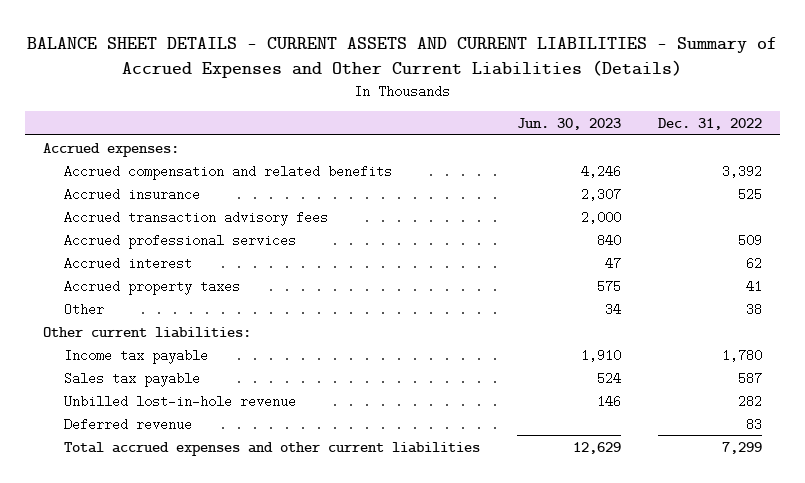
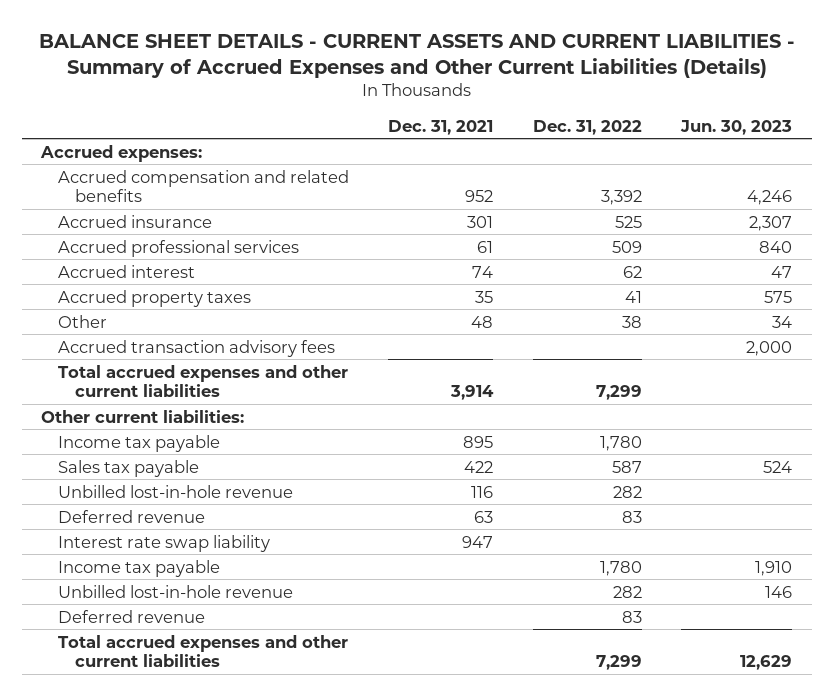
none -> [388,119,494,135] Dec. 31, 2021
[64,210,329,226] Accrued transaction advisory fees -> [58,339,336,357] Accrued transaction advisory fees
none -> [58,364,349,398] Total accrued expenses and other current liabilities
none -> [58,434,221,452] Income tax payable
none -> [58,484,294,498] Unbilled lost-in-hole revenue
none -> [58,509,206,523] Deferred revenue
none -> [58,534,271,552] Interest rate swap liability
[64,348,209,364] Income tax payable -> [58,559,221,577] Income tax payable

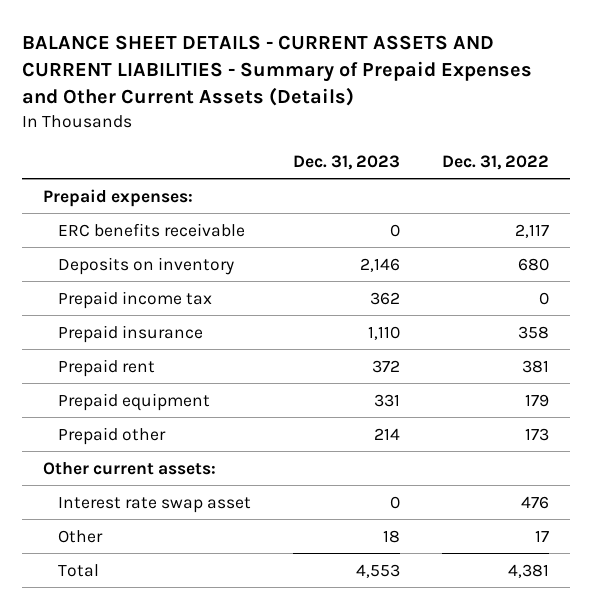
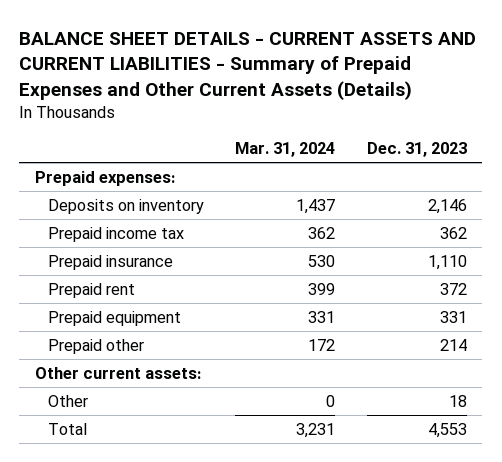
[442,154,550,170] Dec. 31, 2022 -> none
none -> [235,142,336,158] Mar. 31, 2024
[58,222,246,237] ERC benefits receivable -> none
[58,496,252,513] Interest rate swap asset -> none

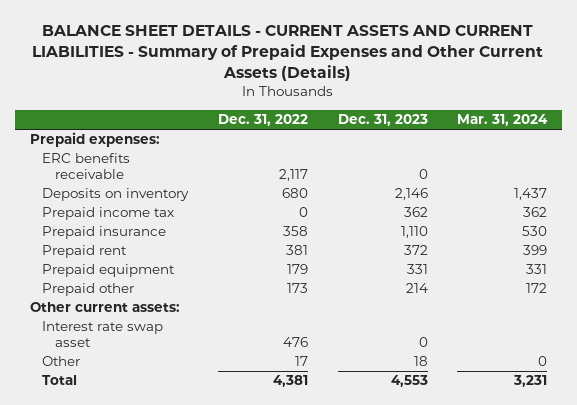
none -> [217,114,308,127] Dec. 31, 2022
none -> [42,153,131,180] ERC benefits receivable
none -> [42,321,164,348] Interest rate swap asset

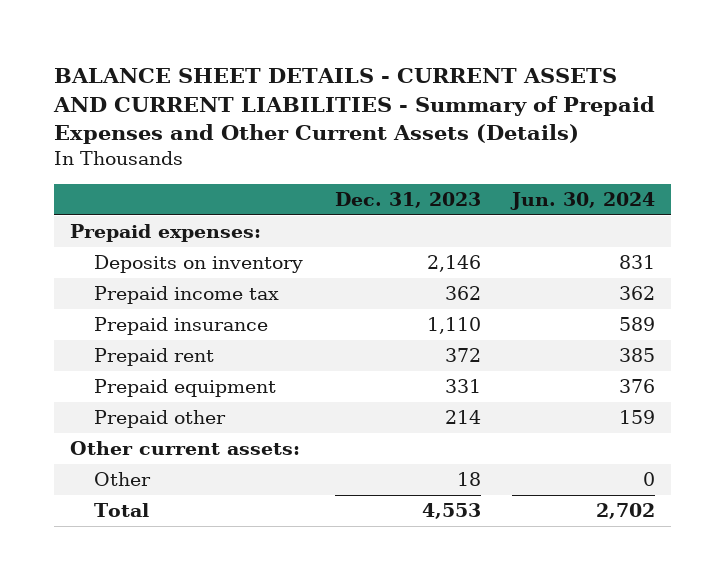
[217,114,308,127] Dec. 31, 2022 -> none
[457,114,549,127] Mar. 31, 2024 -> none
none -> [510,192,656,211] Jun. 30, 2024
[42,153,131,180] ERC benefits receivable -> none
[42,321,164,348] Interest rate swap asset -> none

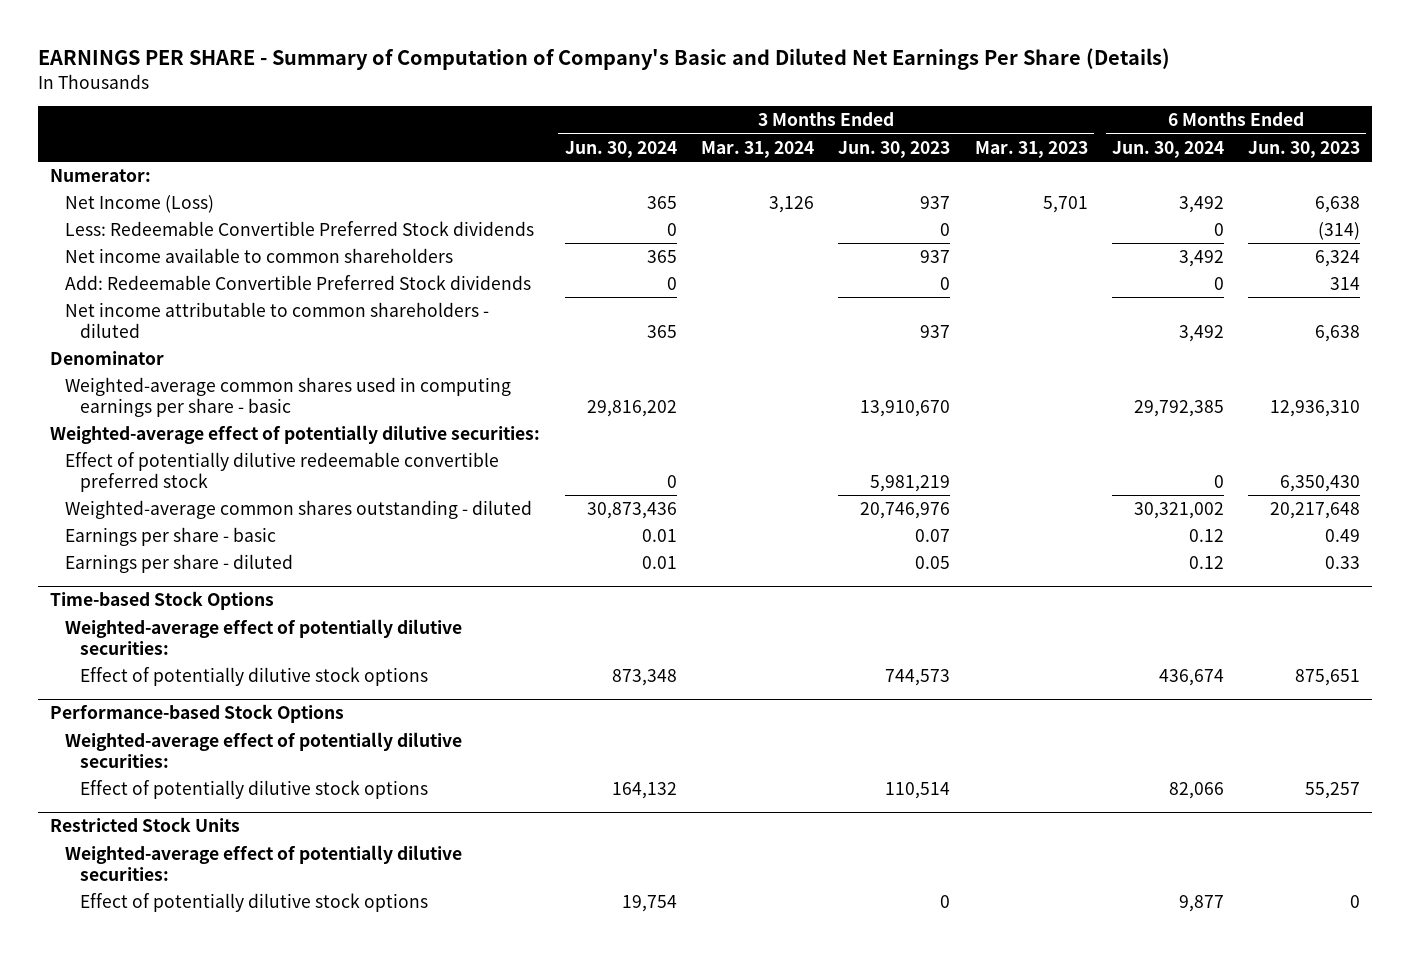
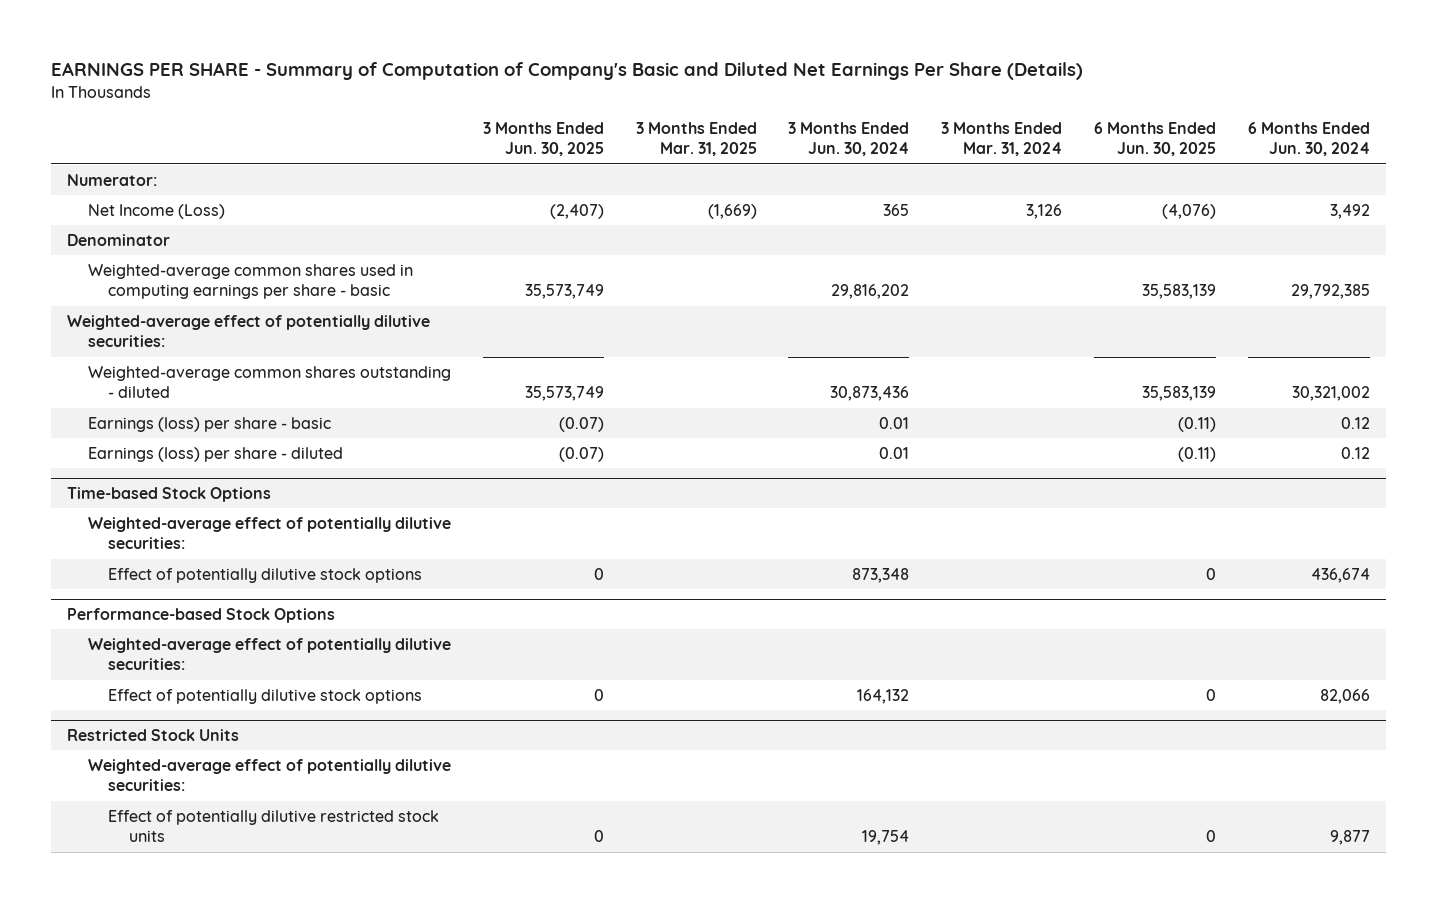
[838,140,951,158] Jun. 30, 2023 -> none
[974,140,1088,158] Mar. 31, 2023 -> none
[1248,140,1361,158] Jun. 30, 2023 -> none
none -> [482,122,604,157] 3 Months Ended Jun. 30, 2025
none -> [635,122,757,157] 3 Months Ended Mar. 31, 2025
none -> [1094,122,1217,157] 6 Months Ended Jun. 30, 2025
[65,221,535,237] Less: Redeemable Convertible Preferred Stock dividends -> none
[65,248,454,264] Net income available to common shareholders -> none
[65,275,532,291] Add: Redeemable Convertible Preferred Stock dividends -> none
[65,302,490,338] Net income attributable to common shareholders - diluted -> none
[65,452,500,492] Effect of potentially dilutive redeemable convertible preferred stock -> none
[65,527,277,547] Earnings per share - basic -> [87,416,331,432] Earnings (loss) per share - basic
[65,554,294,574] Earnings per share - diluted -> [87,446,343,462] Earnings (loss) per share - diluted
[80,893,429,913] Effect of potentially dilutive stock options -> [108,809,440,842] Effect of potentially dilutive restricted stock units

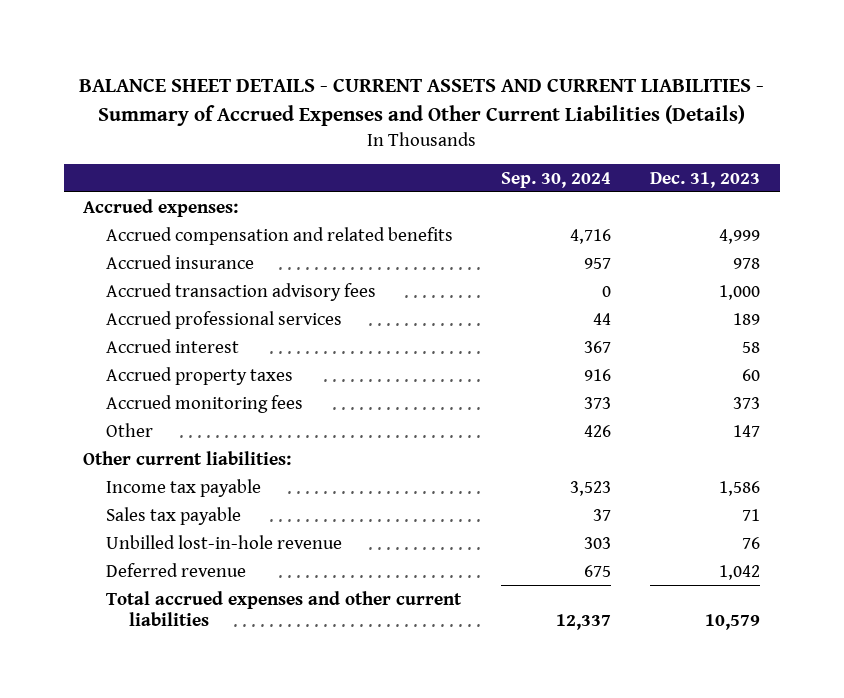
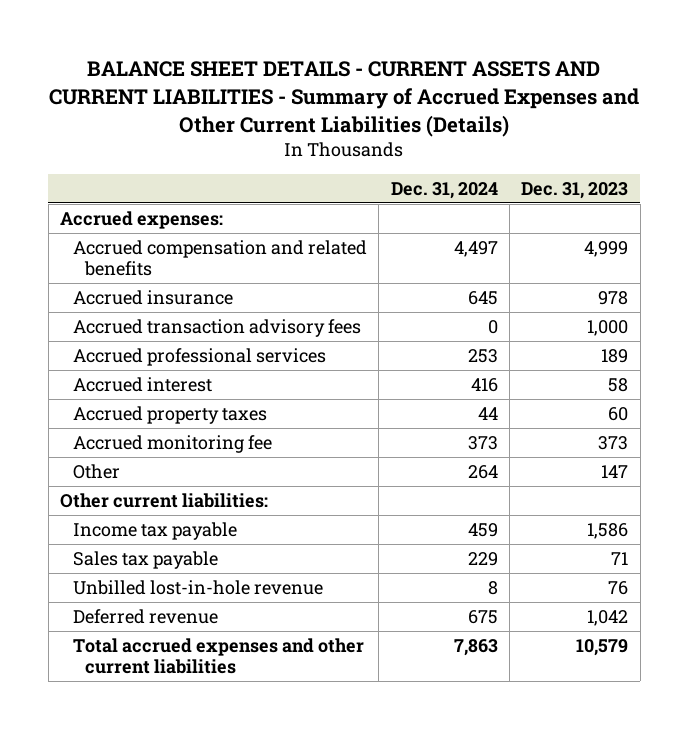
[500,171,611,188] Sep. 30, 2024 -> none
none -> [390,181,498,199] Dec. 31, 2024
[106,394,304,413] Accrued monitoring fees -> [72,434,272,453] Accrued monitoring fee

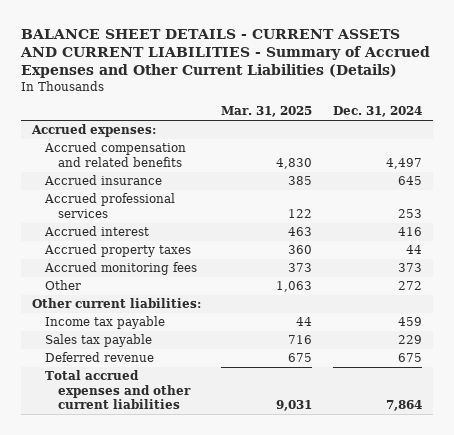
[521,181,629,199] Dec. 31, 2023 -> none
none -> [221,106,313,118] Mar. 31, 2025
[72,318,361,337] Accrued transaction advisory fees -> none
[72,434,272,453] Accrued monitoring fee -> [43,262,197,276] Accrued monitoring fees
[467,464,498,479] 264 -> [398,281,423,291] 272
[72,579,323,595] Unbilled lost-in-hole revenue -> none
[453,638,498,656] 7,863 -> [386,400,423,412] 7,864

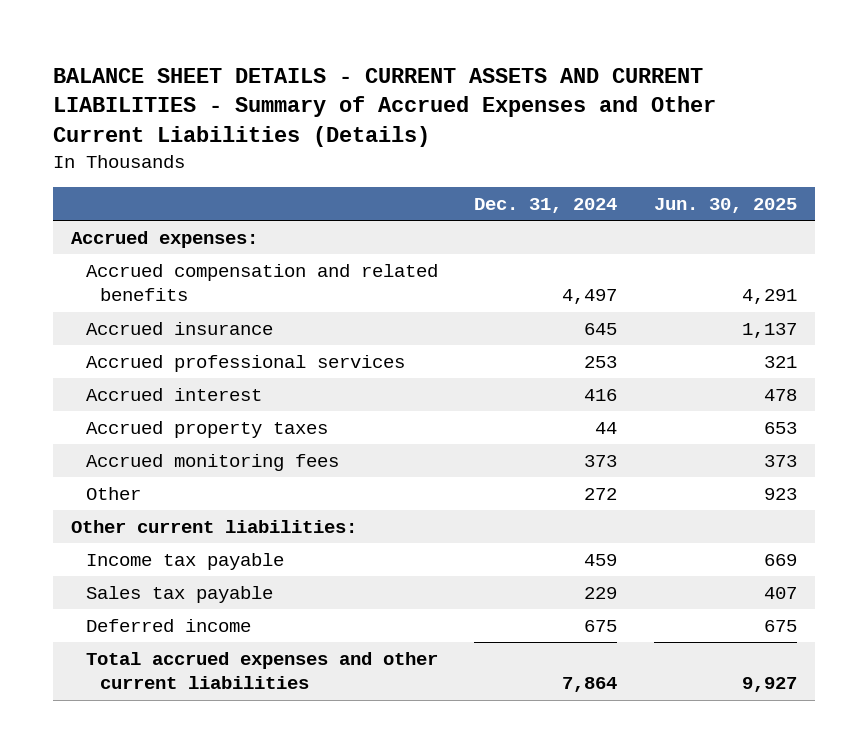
[221,106,313,118] Mar. 31, 2025 -> none
none -> [653,198,797,214] Jun. 30, 2025
[44,352,154,363] Deferred revenue -> [85,618,251,632] Deferred income

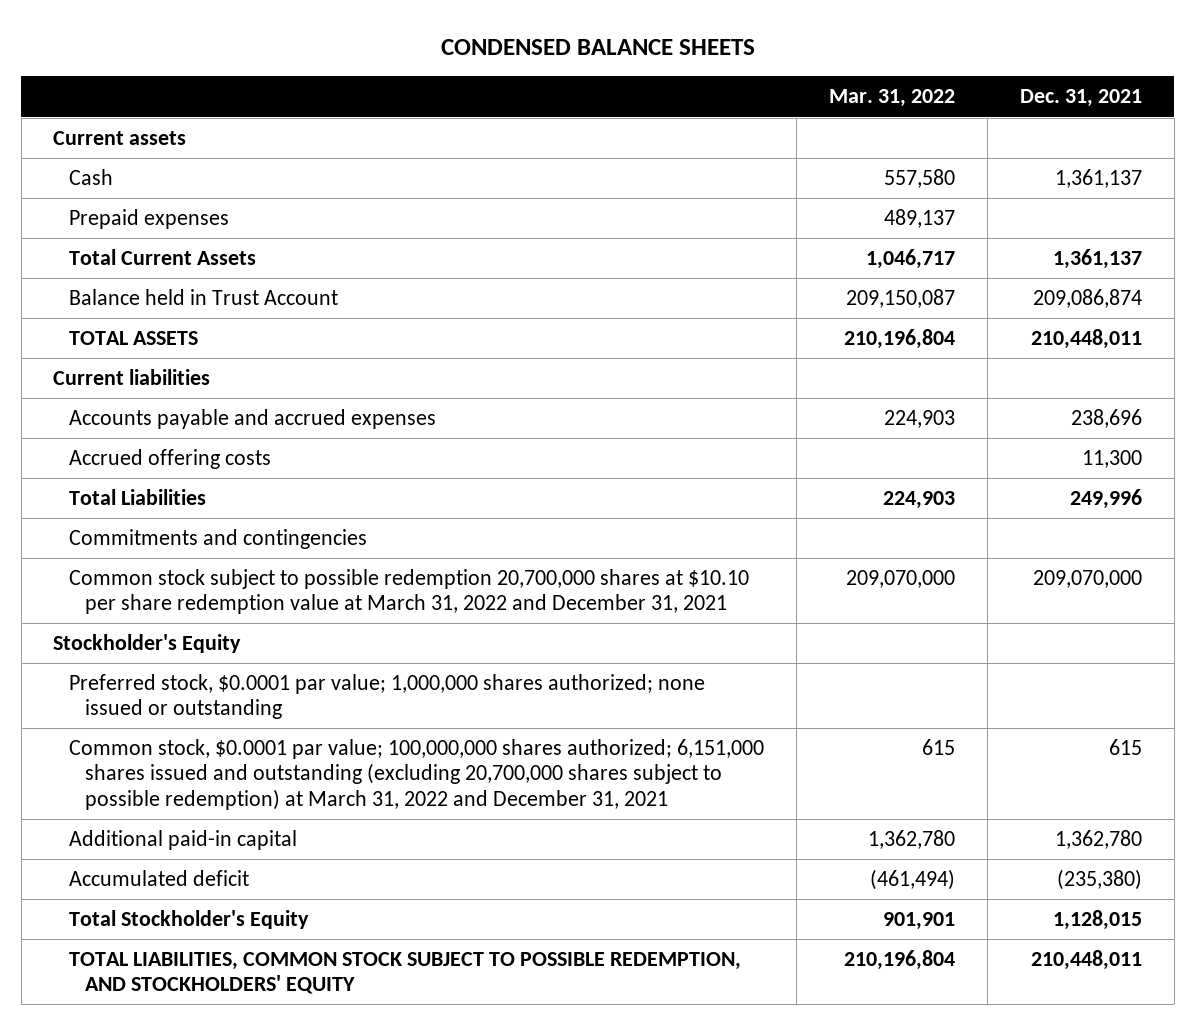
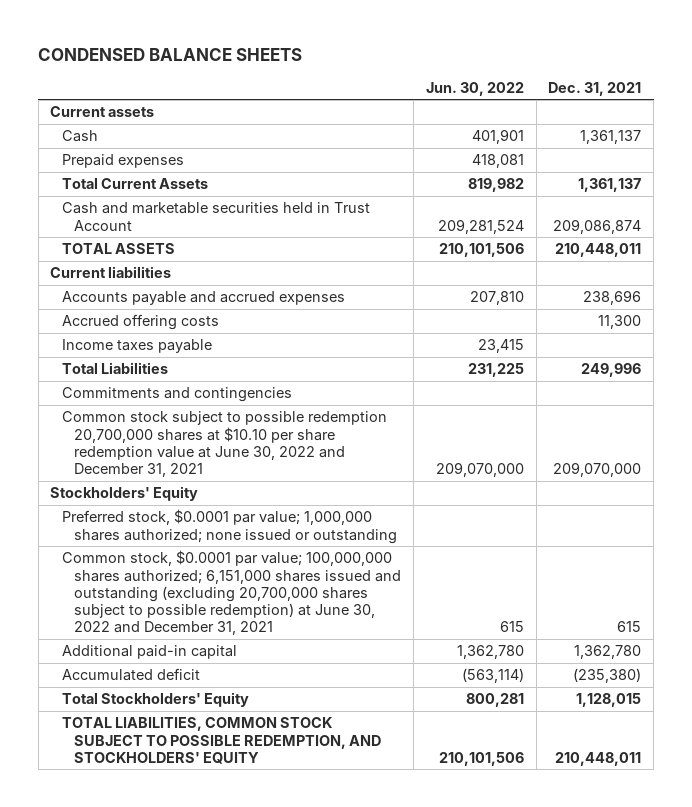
[829,89,956,108] Mar. 31, 2022 -> none
none -> [425,81,524,96] Jun. 30, 2022
[69,289,339,306] Balance held in Trust Account -> [62,202,371,231] Cash and marketable securities held in Trust Account
none -> [62,339,213,354] Income taxes payable
[69,569,750,615] Common stock subject to possible redemption 20,700,000 shares at $10.10 per share redemption value at March 31, 2022 and December 31, 2021 -> [62,411,388,478] Common stock subject to possible redemption 20,700,000 shares at $10.10 per share redemption value at June 30, 2022 and December 31, 2021
[53,634,242,654] Stockholder's Equity -> [50,486,199,502] Stockholders' Equity
[69,739,765,810] Common stock, $0.0001 par value; 100,000,000 shares authorized; 6,151,000 shares issued and outstanding (excluding 20,700,000 shares subject to possible redemption) at March 31, 2022 and December 31, 2021 -> [62,550,402,636] Common stock, $0.0001 par value; 100,000,000 shares authorized; 6,151,000 shares issued and outstanding (excluding 20,700,000 shares subject to possible redemption) at June 30, 2022 and December 31, 2021
[69,910,310,930] Total Stockholder's Equity -> [62,692,250,708] Total Stockholders' Equity

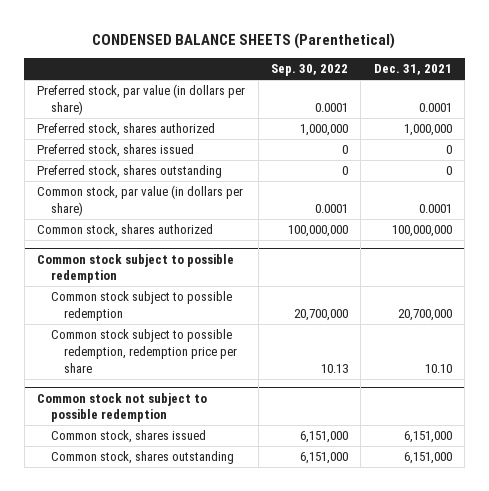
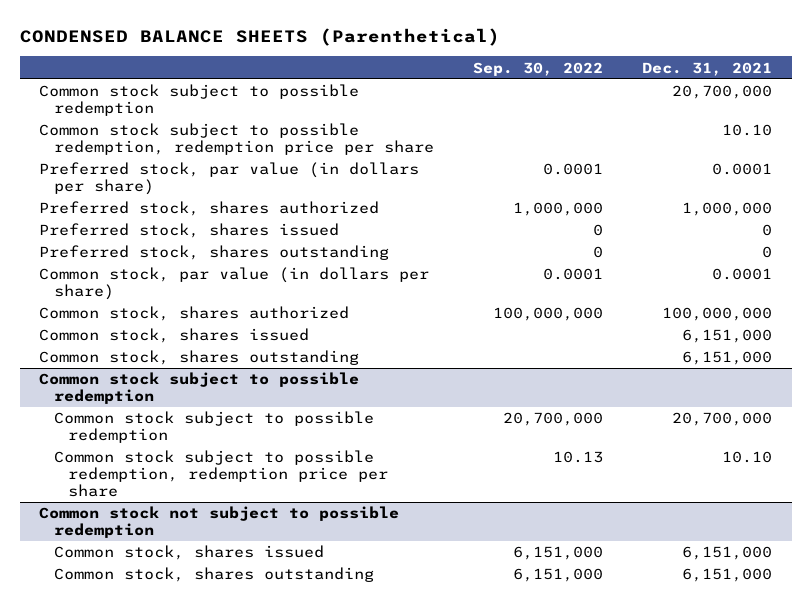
none -> [39,84,360,117] Common stock subject to possible redemption
none -> [39,123,434,156] Common stock subject to possible redemption, redemption price per share
none -> [39,328,310,344] Common stock, shares issued
none -> [39,350,360,366] Common stock, shares outstanding

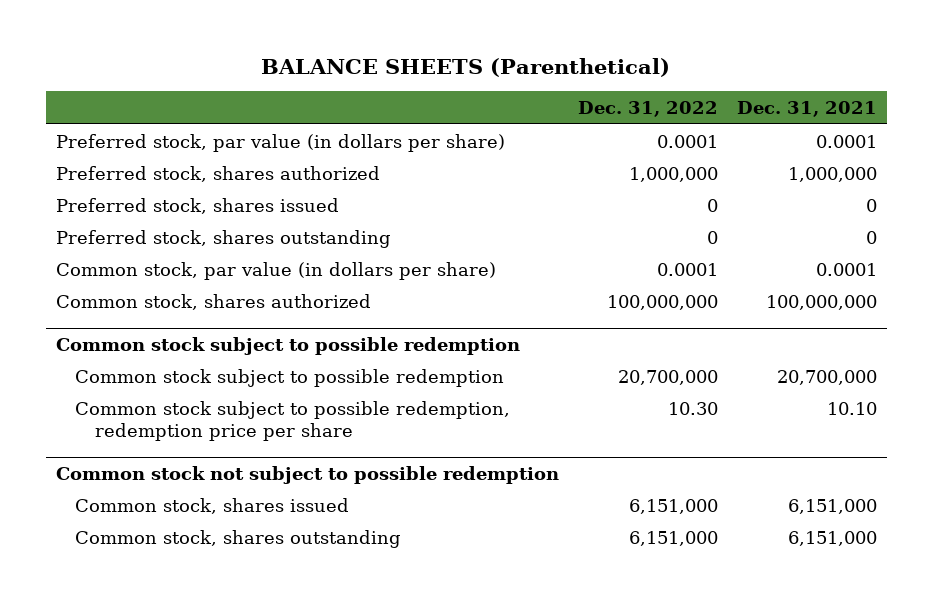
[19,28,500,47] CONDENSED BALANCE SHEETS (Parenthetical) -> [261,57,671,77] BALANCE SHEETS (Parenthetical)
[472,61,603,76] Sep. 30, 2022 -> none
none -> [577,100,718,117] Dec. 31, 2022
[39,84,360,117] Common stock subject to possible redemption -> none
[39,123,434,156] Common stock subject to possible redemption, redemption price per share -> none
[39,328,310,344] Common stock, shares issued -> none
[39,350,360,366] Common stock, shares outstanding -> none

